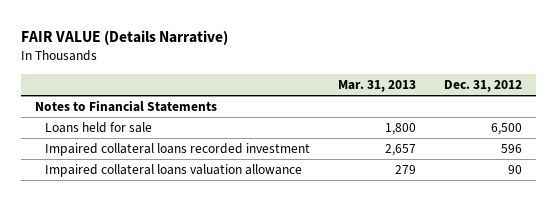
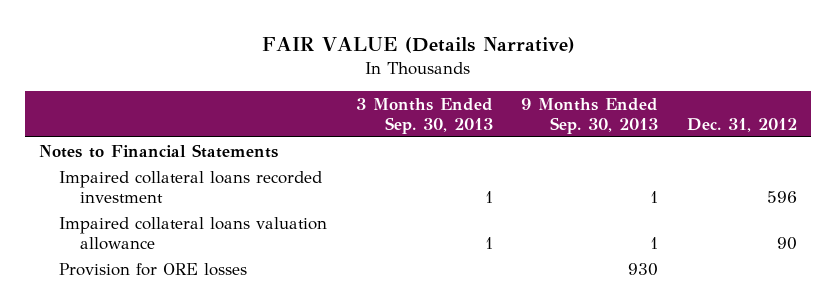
[337,80,416,93] Mar. 31, 2013 -> none
none -> [355,97,493,134] 3 Months Ended Sep. 30, 2013
none -> [521,97,659,134] 9 Months Ended Sep. 30, 2013
[44,122,152,134] Loans held for sale -> none
none -> [59,262,248,276] Provision for ORE losses

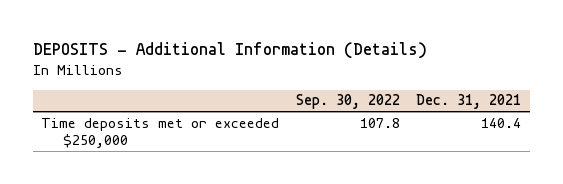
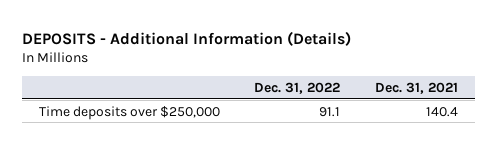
[295,94,400,110] Sep. 30, 2022 -> none
none -> [254,82,341,95] Dec. 31, 2022
[41,117,280,148] Time deposits met or exceeded $250,000 -> [38,105,220,120] Time deposits over $250,000

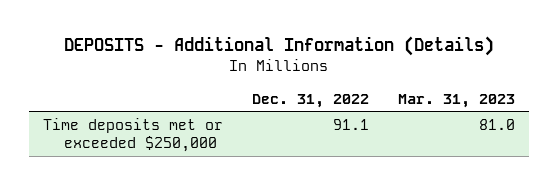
[374,82,458,95] Dec. 31, 2021 -> none
none -> [397,93,515,108] Mar. 31, 2023
[38,105,220,120] Time deposits over $250,000 -> [42,118,223,152] Time deposits met or exceeded $250,000

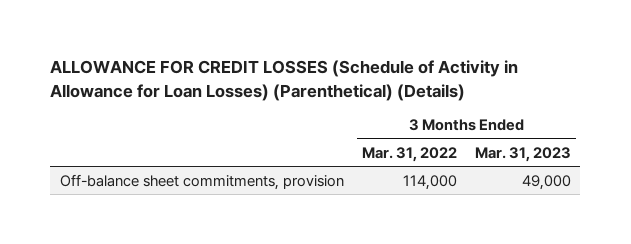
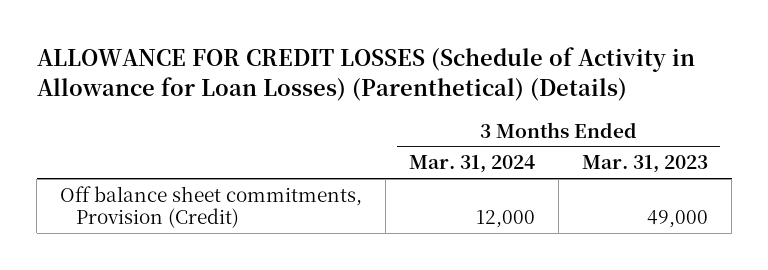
[361,146,457,162] Mar. 31, 2022 -> none
none -> [409,155,536,174] Mar. 31, 2024
[59,173,344,190] Off-balance sheet commitments, provision -> [60,185,363,229] Off balance sheet commitments, Provision (Credit)

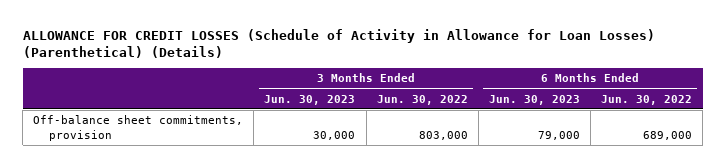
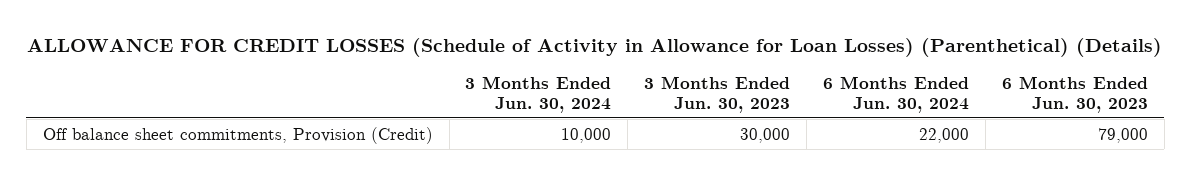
[376,94,468,105] Jun. 30, 2022 -> none
[600,94,692,105] Jun. 30, 2022 -> none
none -> [465,76,612,113] 3 Months Ended Jun. 30, 2024
none -> [822,76,969,113] 6 Months Ended Jun. 30, 2024
[33,115,244,141] Off-balance sheet commitments, provision -> [42,126,433,144] Off balance sheet commitments, Provision (Credit)

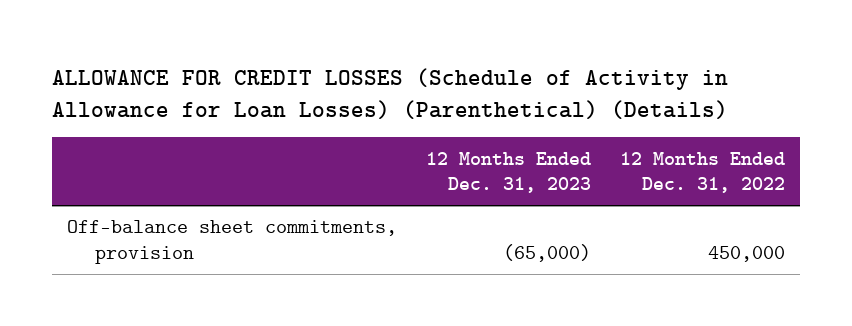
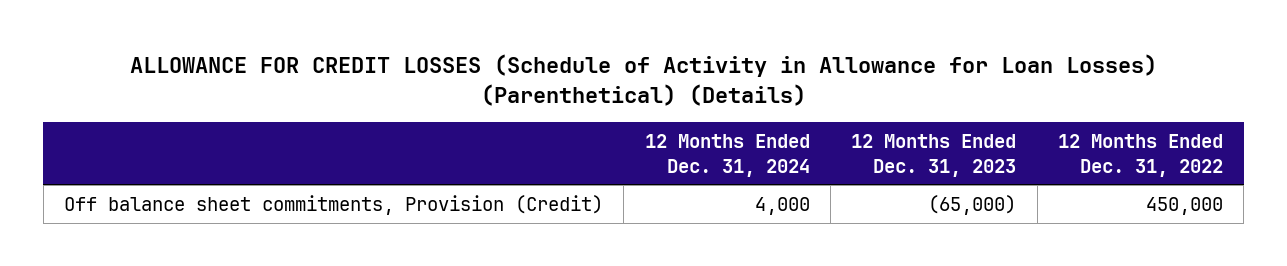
none -> [644,133,810,177] 12 Months Ended Dec. 31, 2024
[66,220,397,264] Off-balance sheet commitments, provision -> [64,194,604,215] Off balance sheet commitments, Provision (Credit)

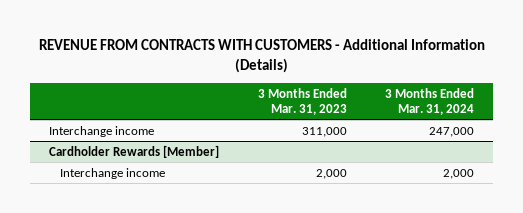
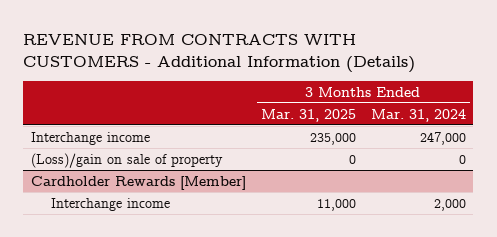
[257,87,347,116] 3 Months Ended Mar. 31, 2023 -> none
none -> [260,108,356,122] Mar. 31, 2025
none -> [30,152,223,168] (Loss)/gain on sale of property

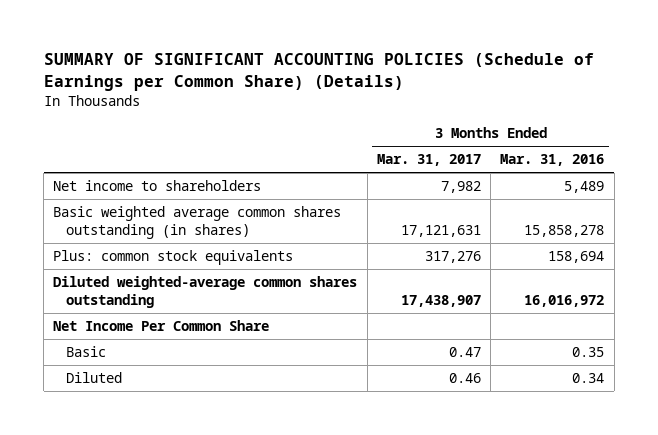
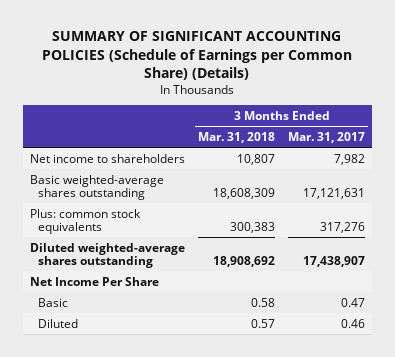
[500,154,605,167] Mar. 31, 2016 -> none
none -> [197,131,275,143] Mar. 31, 2018
[53,206,342,239] Basic weighted average common shares outstanding (in shares) -> [29,174,164,201] Basic weighted-average shares outstanding
[53,276,358,308] Diluted weighted-average common shares outstanding -> [29,242,185,269] Diluted weighted-average shares outstanding
[53,320,270,332] Net Income Per Common Share -> [29,276,159,286] Net Income Per Share

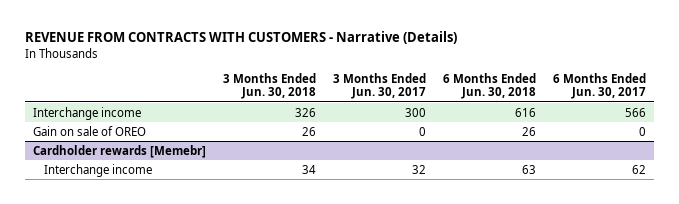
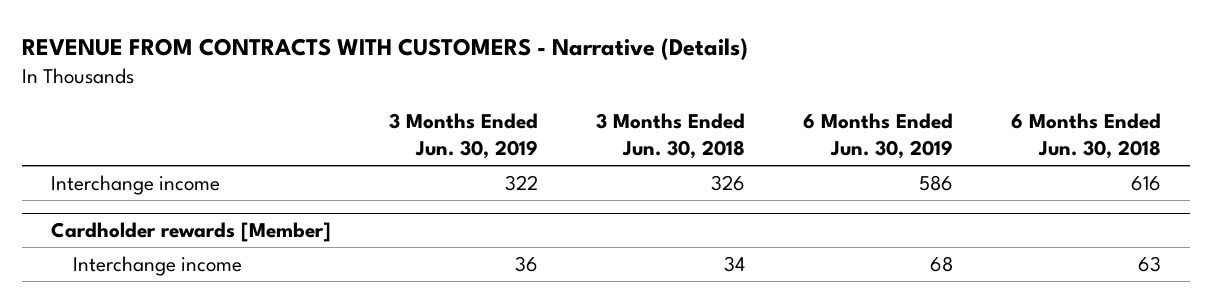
[332,72,426,100] 3 Months Ended Jun. 30, 2017 -> none
[552,72,646,100] 6 Months Ended Jun. 30, 2017 -> none
none -> [389,113,539,160] 3 Months Ended Jun. 30, 2019
none -> [802,113,953,160] 6 Months Ended Jun. 30, 2019
[33,125,147,136] Gain on sale of OREO -> none
[33,144,207,158] Cardholder rewards [Memebr] -> [51,222,332,243] Cardholder rewards [Member]

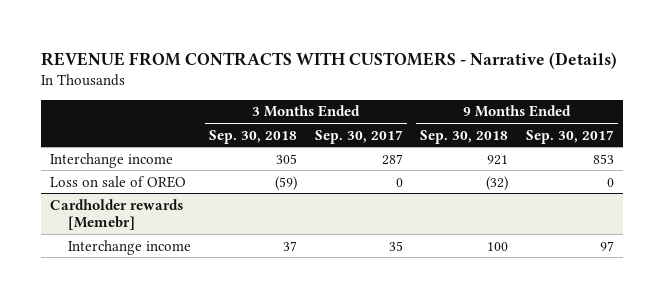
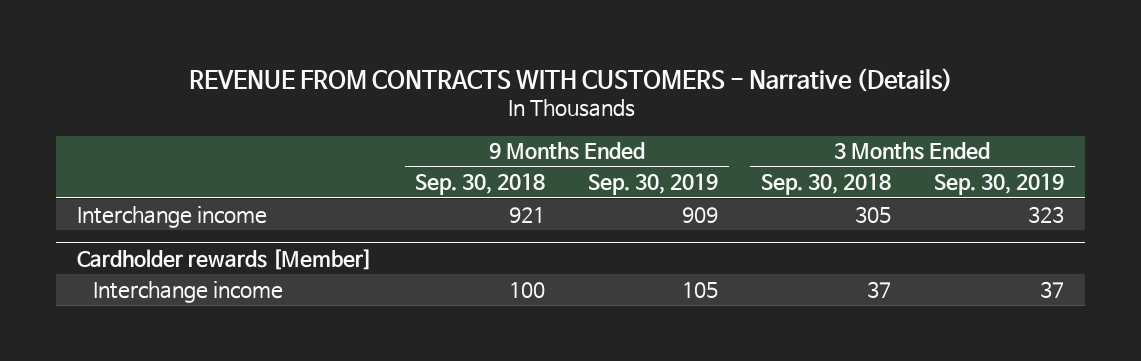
[314,129,403,144] Sep. 30, 2017 -> none
[525,129,614,144] Sep. 30, 2017 -> none
none -> [588,173,719,196] Sep. 30, 2019
none -> [933,173,1064,196] Sep. 30, 2019
[50,175,187,188] Loss on sale of OREO -> none
[50,198,184,231] Cardholder rewards [Memebr] -> [77,248,373,270] Cardholder rewards [Member]

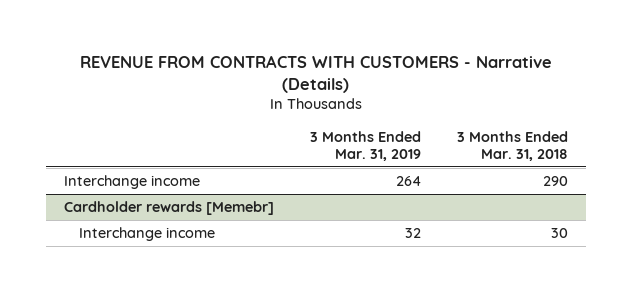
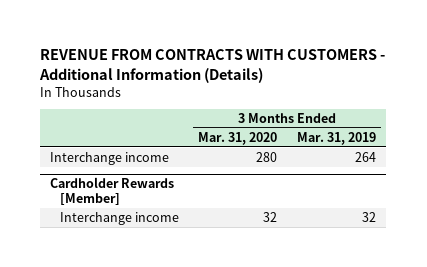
[79,54,552,94] REVENUE FROM CONTRACTS WITH CUSTOMERS - Narrative (Details) -> [39,48,386,83] REVENUE FROM CONTRACTS WITH CUSTOMERS - Additional Information (Details)
[456,130,568,162] 3 Months Ended Mar. 31, 2018 -> none
none -> [198,131,278,145] Mar. 31, 2020
[63,200,274,215] Cardholder rewards [Memebr] -> [50,177,175,206] Cardholder Rewards [Member]

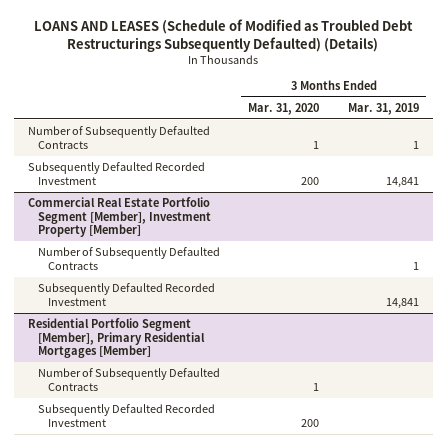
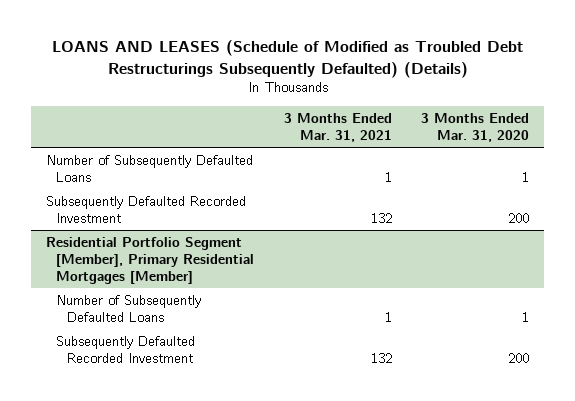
[347,102,419,115] Mar. 31, 2019 -> none
none -> [283,112,392,143] 3 Months Ended Mar. 31, 2021
[28,125,211,149] Number of Subsequently Defaulted Contracts -> [45,154,253,182] Number of Subsequently Defaulted Loans
[28,196,212,238] Commercial Real Estate Portfolio Segment [Member], Investment Property [Member] -> none
[38,246,221,270] Number of Subsequently Defaulted Contracts -> none
[38,282,216,306] Subsequently Defaulted Recorded Investment -> none
[38,367,221,391] Number of Subsequently Defaulted Contracts -> [56,294,202,322] Number of Subsequently Defaulted Loans

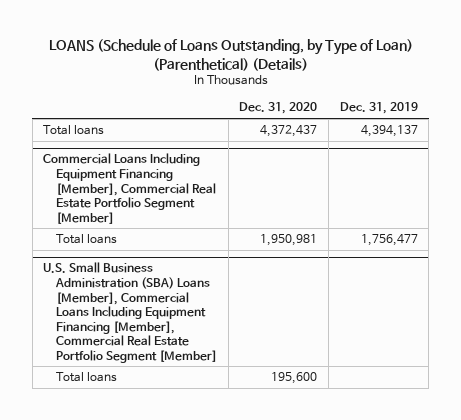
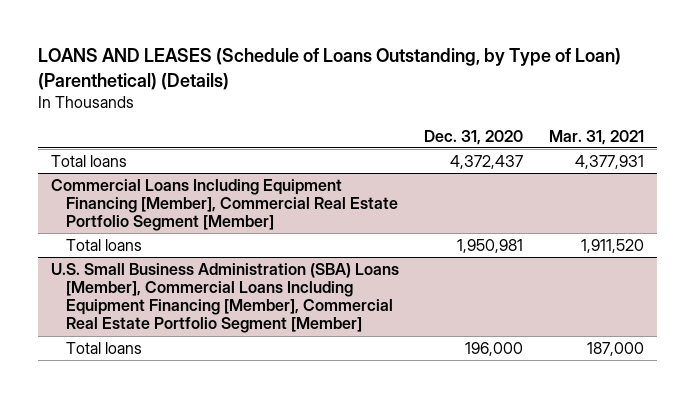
[48,39,413,71] LOANS (Schedule of Loans Outstanding, by Type of Loan) (Parenthetical) (Details) -> [37,48,621,90] LOANS AND LEASES (Schedule of Loans Outstanding, by Type of Loan) (Parenthetical) (Details)
[339,102,418,115] Dec. 31, 2019 -> none
none -> [549,129,645,145] Mar. 31, 2021
[271,372,318,385] 195,600 -> [465,341,524,356] 196,000

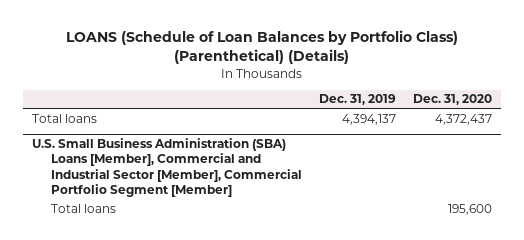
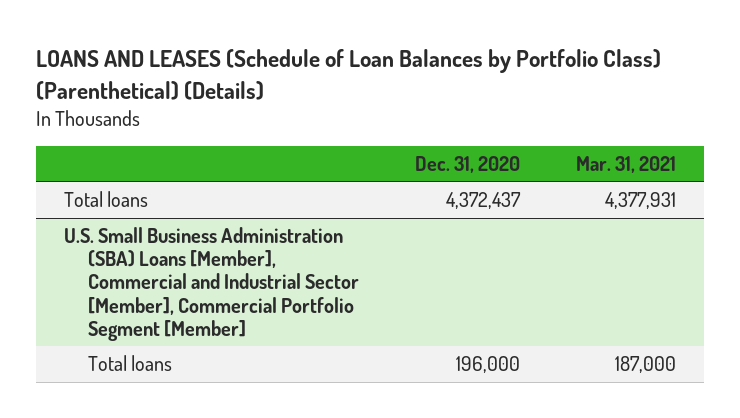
[65,30,458,65] LOANS (Schedule of Loan Balances by Portfolio Class) (Parenthetical) (Details) -> [36,49,662,100] LOANS AND LEASES (Schedule of Loan Balances by Portfolio Class) (Parenthetical) (Details)
[318,94,396,106] Dec. 31, 2019 -> none
none -> [576,155,677,173] Mar. 31, 2021
[448,203,493,215] 195,600 -> [456,356,521,374] 196,000

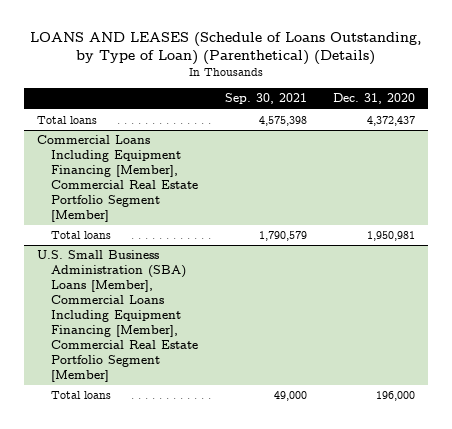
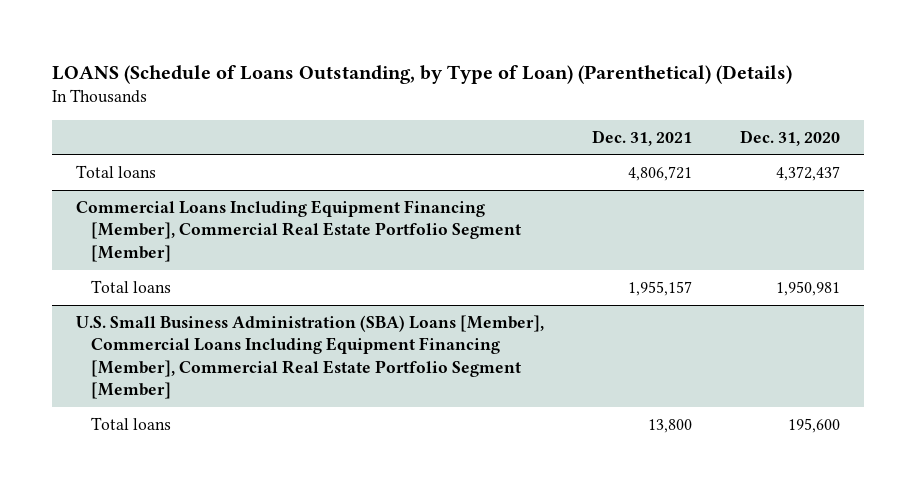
[29,31,421,66] LOANS AND LEASES (Schedule of Loans Outstanding, by Type of Loan) (Parenthetical) (Details) -> [52,65,793,85] LOANS (Schedule of Loans Outstanding, by Type of Loan) (Parenthetical) (Details)
[224,93,307,105] Sep. 30, 2021 -> none
none -> [591,129,692,146] Dec. 31, 2021
[375,391,415,402] 196,000 -> [787,418,840,434] 195,600

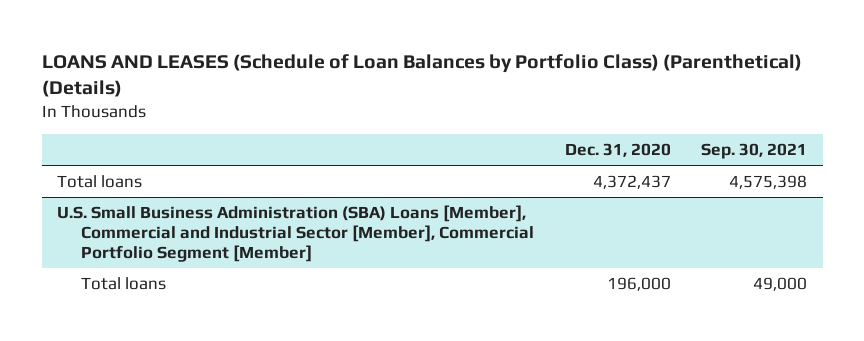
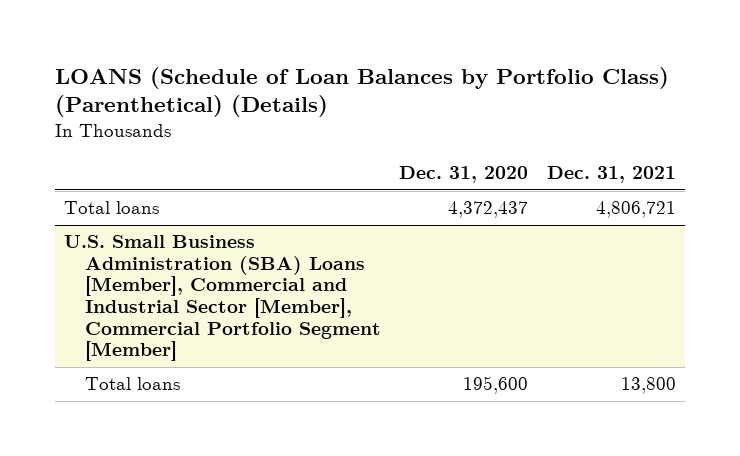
[41,53,802,98] LOANS AND LEASES (Schedule of Loan Balances by Portfolio Class) (Parenthetical) (Details) -> [54,66,669,118] LOANS (Schedule of Loan Balances by Portfolio Class) (Parenthetical) (Details)
[701,143,808,160] Sep. 30, 2021 -> none
none -> [546,166,676,184] Dec. 31, 2021
[606,277,671,292] 196,000 -> [463,376,529,395] 195,600

